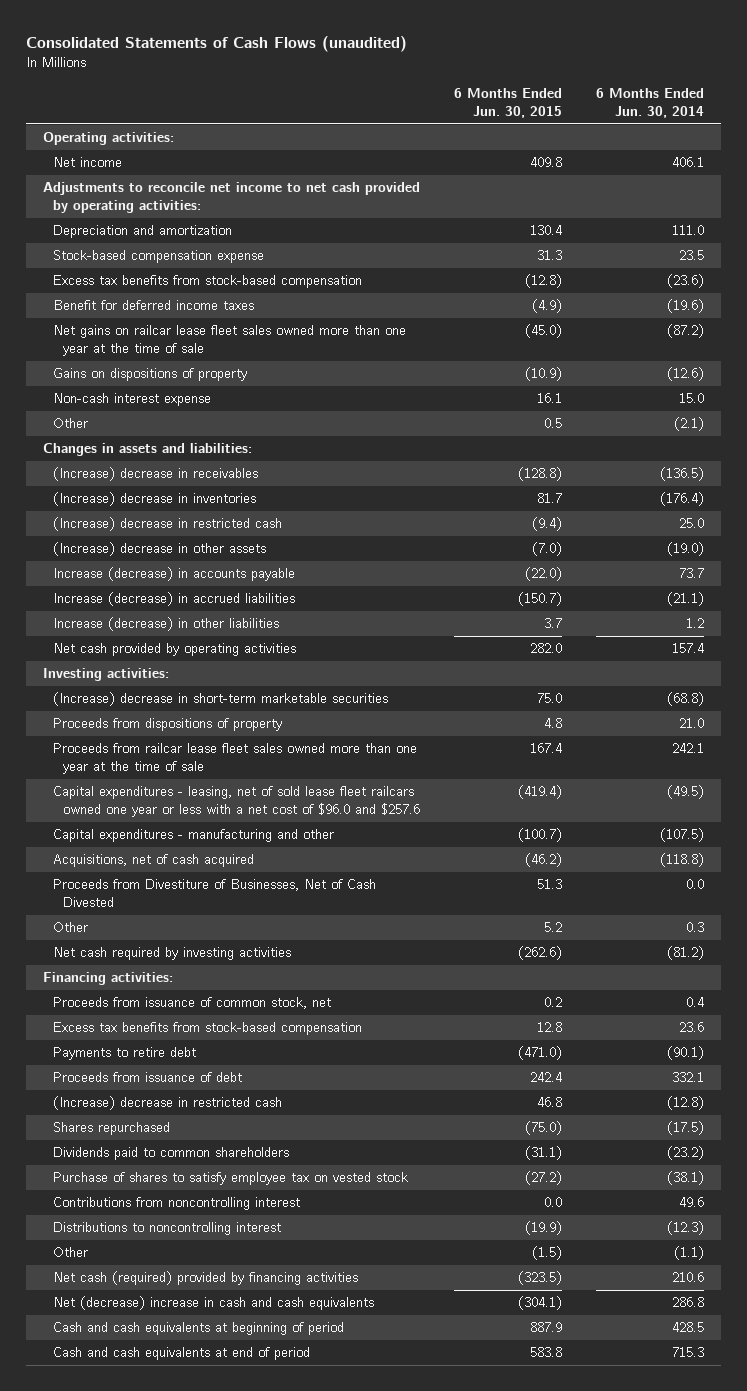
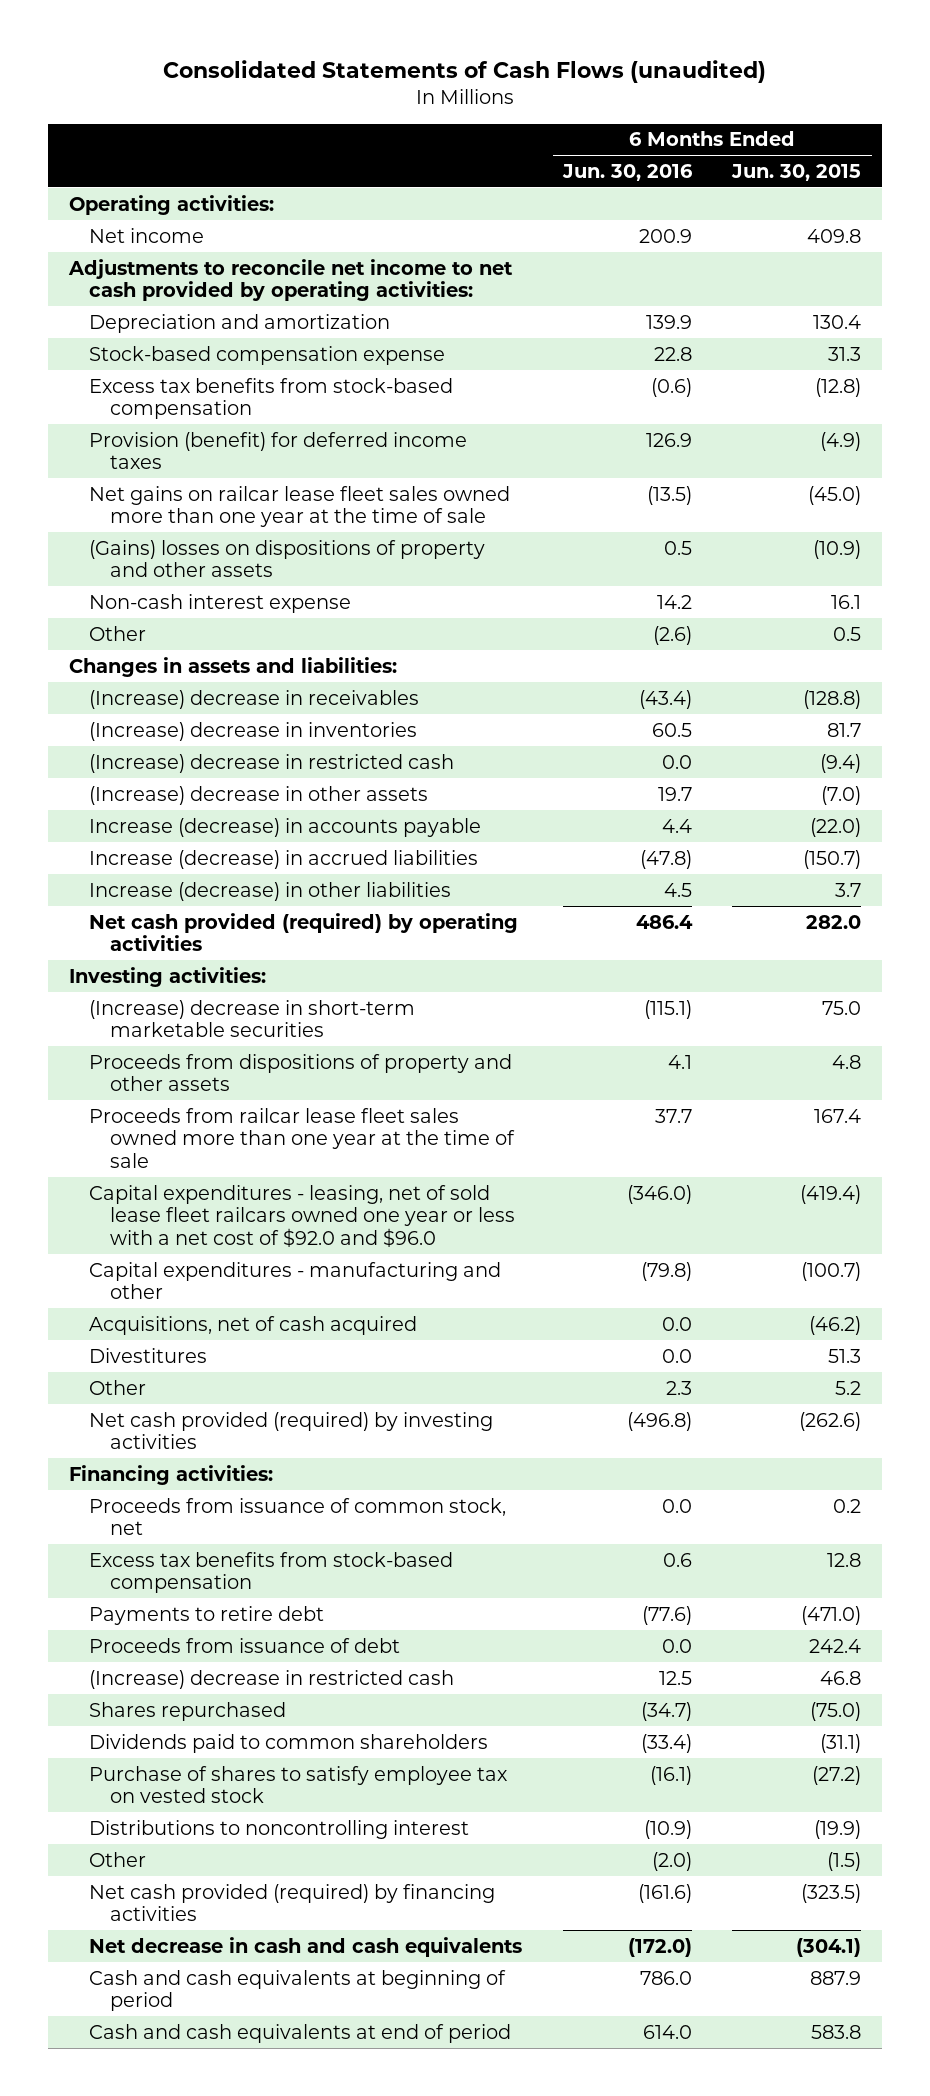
[595,88,704,119] 6 Months Ended Jun. 30, 2014 -> none
none -> [561,163,693,181] Jun. 30, 2016
[52,300,254,311] Benefit for deferred income taxes -> [89,431,468,470] Provision (benefit) for deferred income taxes
[52,368,247,382] Gains on dispositions of property -> [89,539,486,578] (Gains) losses on dispositions of property and other assets
[52,643,296,657] Net cash provided by operating activities -> [89,912,519,952] Net cash provided (required) by operating activities
[52,718,282,732] Proceeds from dispositions of property -> [89,1053,513,1092] Proceeds from dispositions of property and other assets
[52,786,421,818] Capital expenditures - leasing, net of sold lease fleet railcars owned one year or less with a net cost of $96.0 and $257.6 -> [89,1184,515,1247] Capital expenditures - leasing, net of sold lease fleet railcars owned one year or less with a net cost of $92.0 and $96.0
[52,879,376,908] Proceeds from Divestiture of Businesses, Net of Cash Divested -> [89,1347,208,1363] Divestitures
[52,947,291,961] Net cash required by investing activities -> [89,1411,494,1450] Net cash provided (required) by investing activities
[52,1197,300,1211] Contributions from noncontrolling interest -> none
[52,1271,358,1286] Net cash (required) provided by financing activities -> [89,1883,496,1922] Net cash provided (required) by financing activities
[52,1296,374,1311] Net (decrease) increase in cash and cash equivalents -> [89,1936,523,1957] Net decrease in cash and cash equivalents

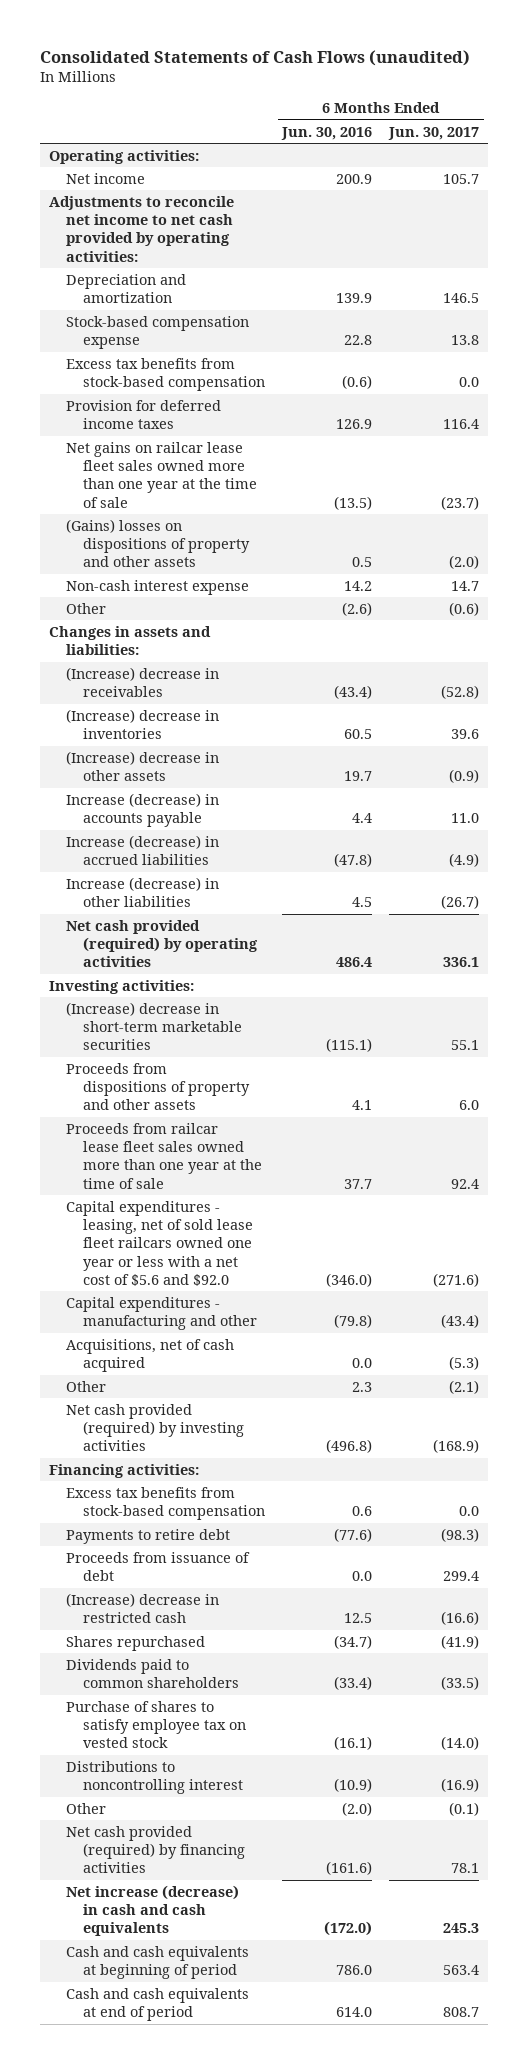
[731,163,862,181] Jun. 30, 2015 -> none
none -> [388,126,480,140] Jun. 30, 2017
[89,431,468,470] Provision (benefit) for deferred income taxes -> [65,399,221,430] Provision for deferred income taxes
[89,753,455,773] (Increase) decrease in restricted cash -> none
[89,1184,515,1247] Capital expenditures - leasing, net of sold lease fleet railcars owned one year or less with a net cost of $92.0 and $96.0 -> [65,1200,254,1286] Capital expenditures - leasing, net of sold lease fleet railcars owned one year or less with a net cost of $5.6 and $92.0
[89,1347,208,1363] Divestitures -> none
[89,1497,507,1536] Proceeds from issuance of common stock, net -> none
[89,1936,523,1957] Net decrease in cash and cash equivalents -> [65,1884,239,1937] Net increase (decrease) in cash and cash equivalents

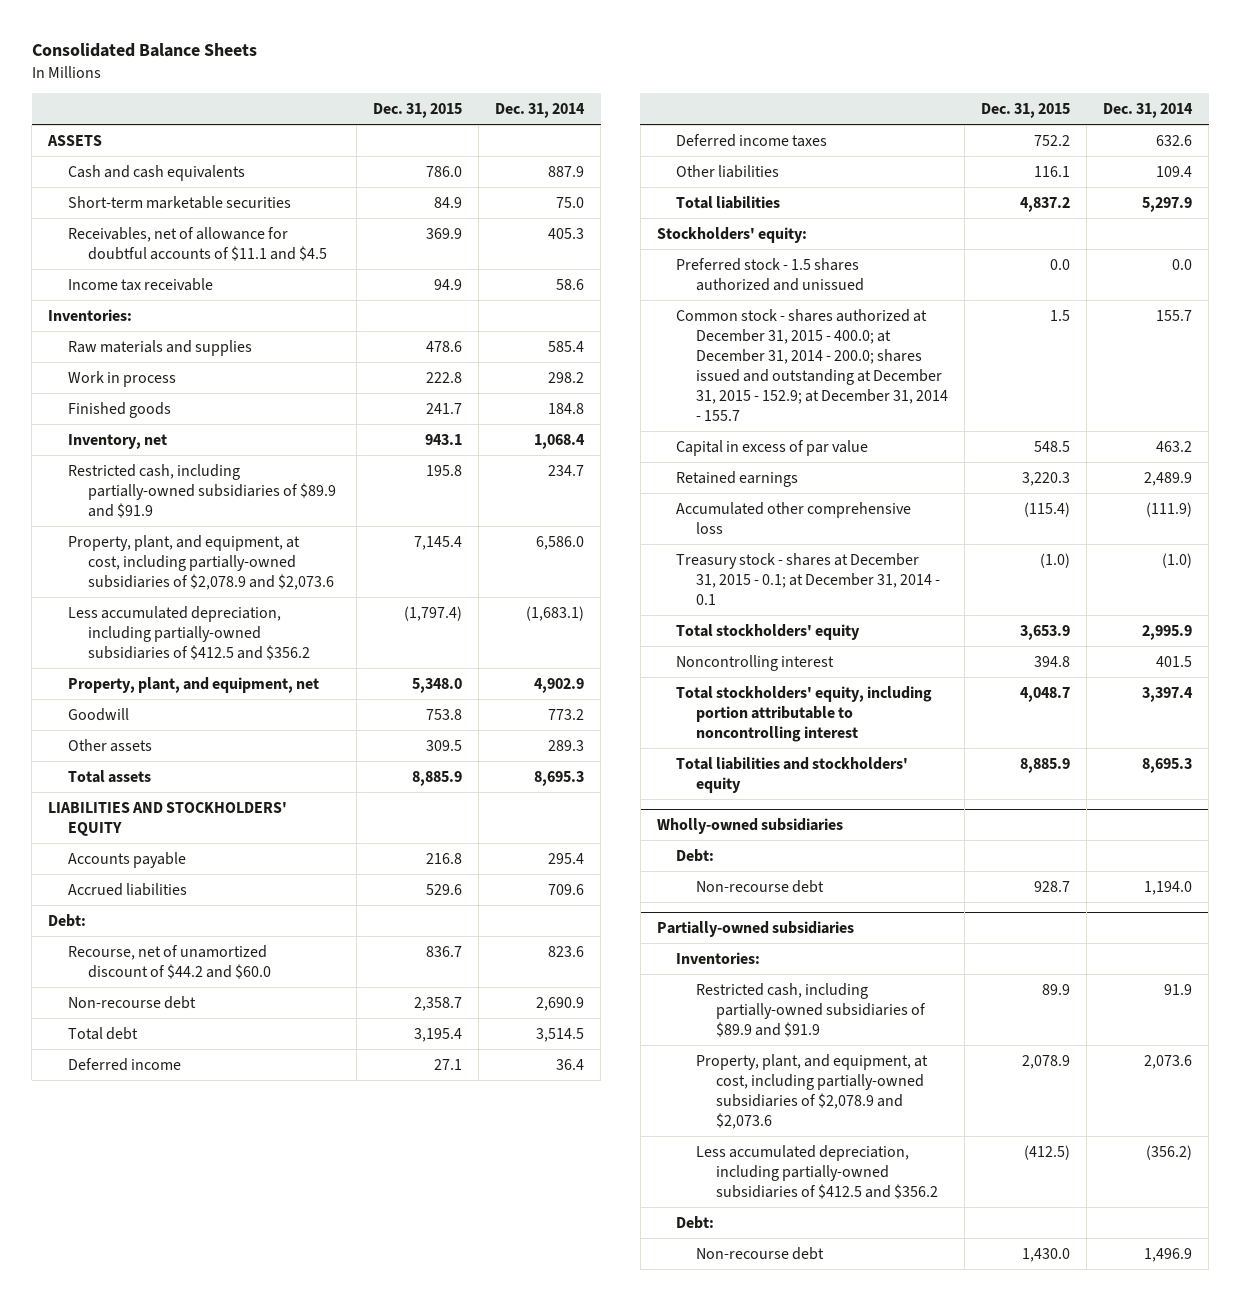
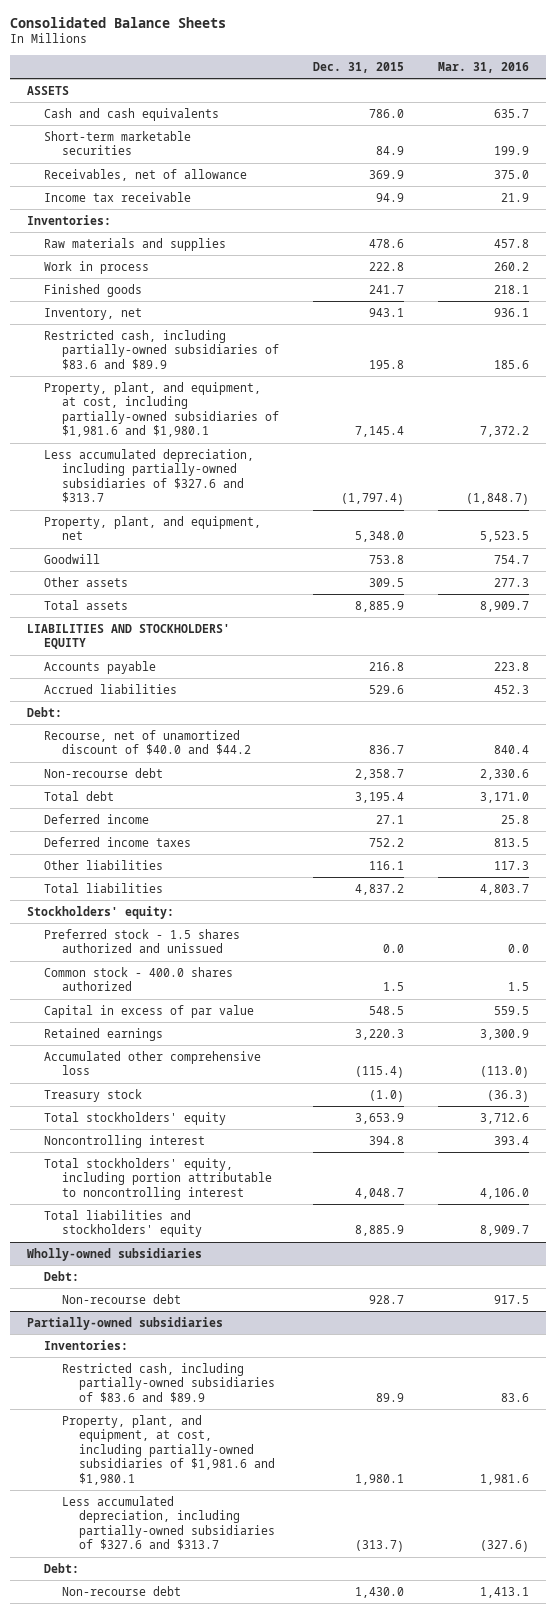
[495,103,586,119] Dec. 31, 2014 -> none
none -> [437,61,529,73] Mar. 31, 2016
[68,226,327,261] Receivables, net of allowance for doubtful accounts of $11.1 and $4.5 -> [44,168,248,181] Receivables, net of allowance
[68,463,336,518] Restricted cash, including partially-owned subsidiaries of $89.9 and $91.9 -> [44,329,279,370] Restricted cash, including partially-owned subsidiaries of $83.6 and $89.9
[68,534,334,590] Property, plant, and equipment, at cost, including partially-owned subsidiaries of $2,078.9 and $2,073.6 -> [44,381,279,438] Property, plant, and equipment, at cost, including partially-owned subsidiaries of $1,981.6 and $1,980.1
[68,605,310,660] Less accumulated depreciation, including partially-owned subsidiaries of $412.5 and $356.2 -> [44,448,255,504] Less accumulated depreciation, including partially-owned subsidiaries of $327.6 and $313.7
[68,944,271,979] Recourse, net of unamortized discount of $44.2 and $60.0 -> [44,729,251,756] Recourse, net of unamortized discount of $40.0 and $44.2
[676,308,949,421] Common stock - shares authorized at December 31, 2015 - 400.0; at December 31, 2014 - 200.0; shares issued and outstanding at December 31, 2015 - 152.9; at December 31, 2014 - 155.7 -> [44,966,234,992] Common stock - 400.0 shares authorized
[676,552,941,605] Treasury stock - shares at December 31, 2015 - 0.1; at December 31, 2014 - 0.1 -> [44,1088,143,1102] Treasury stock
[696,982,926,1037] Restricted cash, including partially-owned subsidiaries of $89.9 and $91.9 -> [61,1362,276,1403] Restricted cash, including partially-owned subsidiaries of $83.6 and $89.9
[696,1053,929,1129] Property, plant, and equipment, at cost, including partially-owned subsidiaries of $2,078.9 and $2,073.6 -> [61,1414,276,1485] Property, plant, and equipment, at cost, including partially-owned subsidiaries of $1,981.6 and $1,980.1
[1022,1054,1071,1069] 2,078.9 -> [354,1473,404,1485] 1,980.1
[696,1144,938,1199] Less accumulated depreciation, including partially-owned subsidiaries of $412.5 and $356.2 -> [61,1495,276,1551] Less accumulated depreciation, including partially-owned subsidiaries of $327.6 and $313.7
[1024,1144,1071,1160] (412.5) -> [354,1540,404,1553] (313.7)

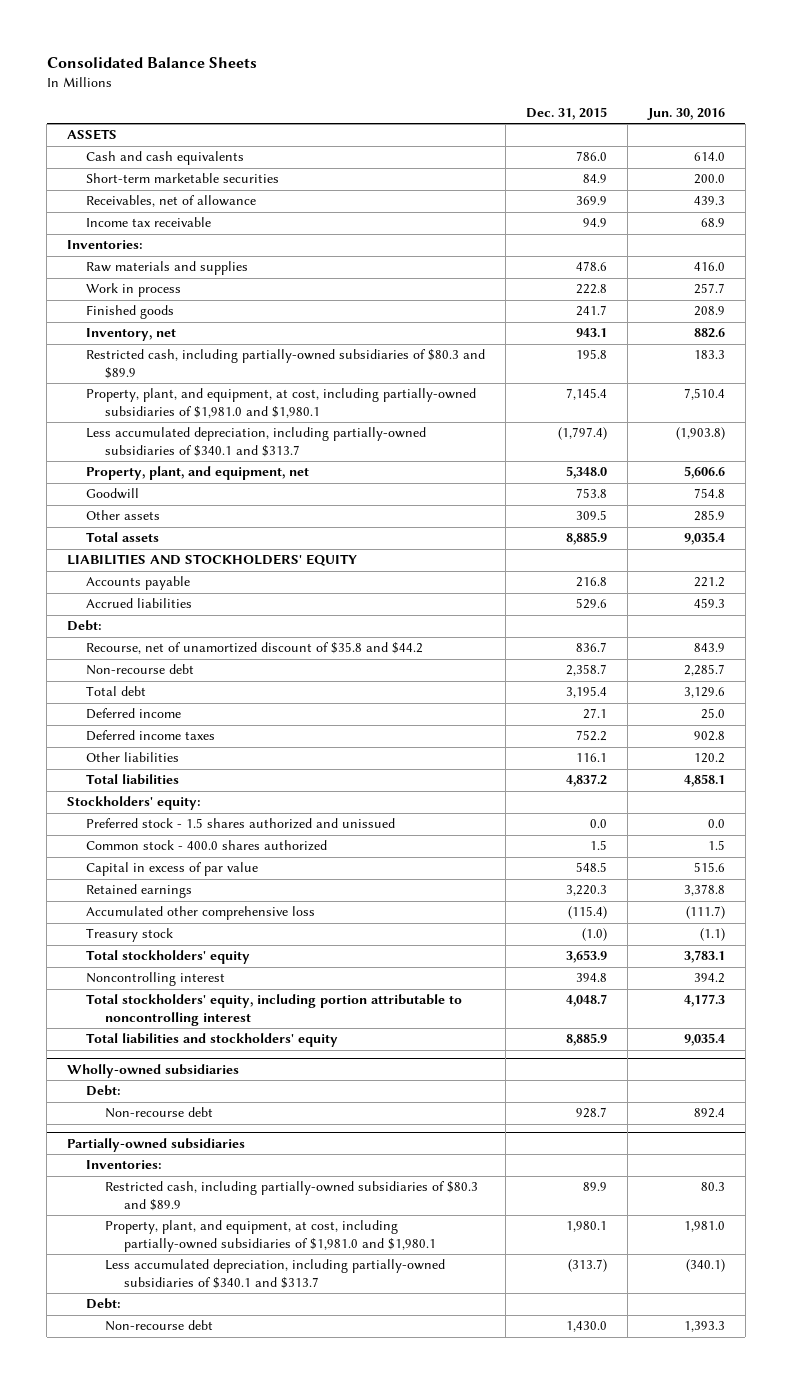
[437,61,529,73] Mar. 31, 2016 -> none
none -> [646,107,725,120] Jun. 30, 2016
[44,329,279,370] Restricted cash, including partially-owned subsidiaries of $83.6 and $89.9 -> [86,349,486,380] Restricted cash, including partially-owned subsidiaries of $80.3 and $89.9
[44,381,279,438] Property, plant, and equipment, at cost, including partially-owned subsidiaries of $1,981.6 and $1,980.1 -> [86,388,477,419] Property, plant, and equipment, at cost, including partially-owned subsidiaries of $1,981.0 and $1,980.1
[44,448,255,504] Less accumulated depreciation, including partially-owned subsidiaries of $327.6 and $313.7 -> [86,427,427,458] Less accumulated depreciation, including partially-owned subsidiaries of $340.1 and $313.7
[44,729,251,756] Recourse, net of unamortized discount of $40.0 and $44.2 -> [86,642,424,655] Recourse, net of unamortized discount of $35.8 and $44.2
[61,1362,276,1403] Restricted cash, including partially-owned subsidiaries of $83.6 and $89.9 -> [105,1181,479,1212] Restricted cash, including partially-owned subsidiaries of $80.3 and $89.9
[61,1414,276,1485] Property, plant, and equipment, at cost, including partially-owned subsidiaries of $1,981.6 and $1,980.1 -> [105,1220,436,1253] Property, plant, and equipment, at cost, including partially-owned subsidiaries of $1,981.0 and $1,980.1
[61,1495,276,1551] Less accumulated depreciation, including partially-owned subsidiaries of $327.6 and $313.7 -> [105,1259,446,1290] Less accumulated depreciation, including partially-owned subsidiaries of $340.1 and $313.7

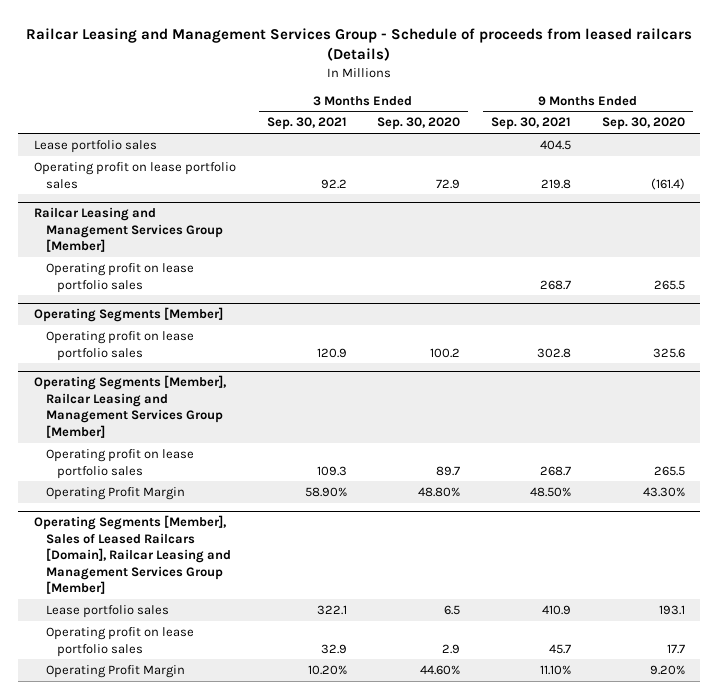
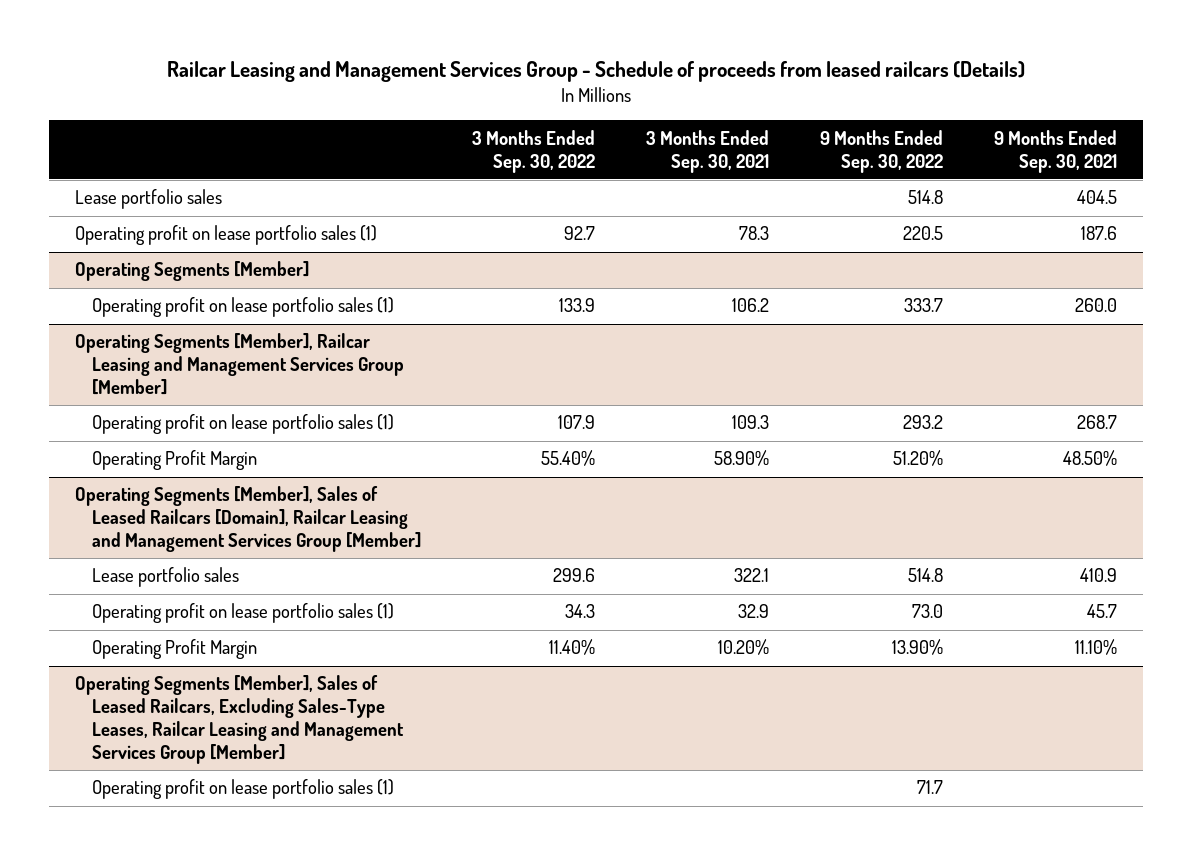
[377,117,461,131] Sep. 30, 2020 -> none
[602,117,686,131] Sep. 30, 2020 -> none
none -> [471,129,595,173] 3 Months Ended Sep. 30, 2022
none -> [819,129,943,173] 9 Months Ended Sep. 30, 2022
[33,207,223,253] Railcar Leasing and Management Services Group [Member] -> none
[45,262,194,293] Operating profit on lease portfolio sales -> none
[33,161,236,189] Operating profit on lease portfolio sales -> [74,225,377,246] Operating profit on lease portfolio sales (1)
[320,178,347,189] 92.2 -> [738,226,769,241] 78.3
[541,178,572,189] 219.8 -> [1081,226,1118,241] 187.6
[45,330,194,361] Operating profit on lease portfolio sales -> [91,297,394,318] Operating profit on lease portfolio sales (1)
[316,347,347,358] 120.9 -> [731,298,769,313] 106.2
[537,347,572,358] 302.8 -> [1075,298,1118,313] 260.0
[45,448,194,479] Operating profit on lease portfolio sales -> [91,414,394,435] Operating profit on lease portfolio sales (1)
[45,626,194,657] Operating profit on lease portfolio sales -> [91,603,394,624] Operating profit on lease portfolio sales (1)
none -> [74,675,404,765] Operating Segments [Member], Sales of Leased Railcars, Excluding Sales-Type Leases, Railcar Leasing and Management Services Group [Member]
none -> [91,779,394,800] Operating profit on lease portfolio sales (1)

